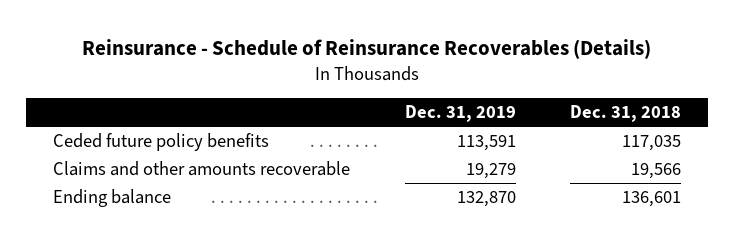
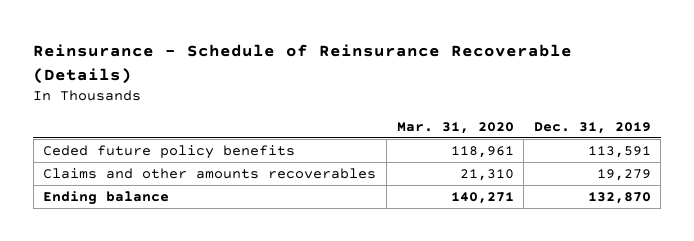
[82,38,652,59] Reinsurance - Schedule of Reinsurance Recoverables (Details) -> [33,44,573,84] Reinsurance - Schedule of Reinsurance Recoverable (Details)
[570,105,682,123] Dec. 31, 2018 -> none
none -> [396,121,514,134] Mar. 31, 2020
[53,161,351,177] Claims and other amounts recoverable -> [43,167,377,179] Claims and other amounts recoverables

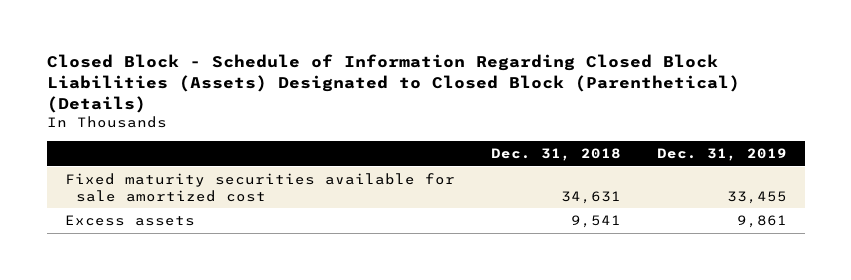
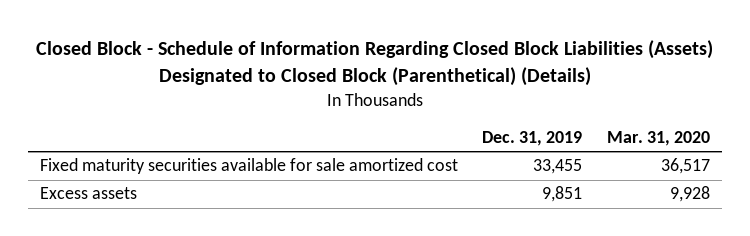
[490,147,621,161] Dec. 31, 2018 -> none
none -> [606,131,710,147] Mar. 31, 2020
[736,215,787,229] 9,861 -> [542,186,583,203] 9,851

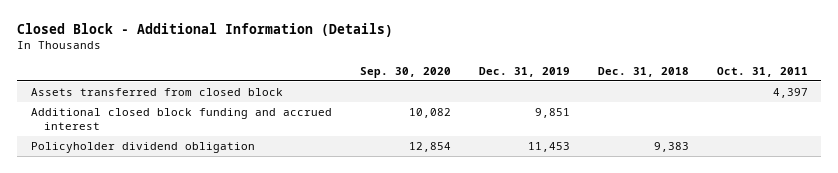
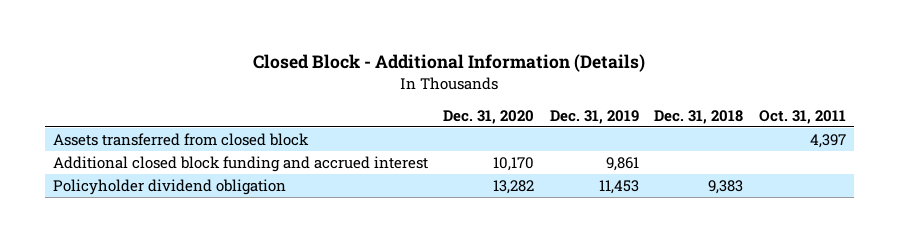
[359,66,451,78] Sep. 30, 2020 -> none
none -> [443,109,535,124] Dec. 31, 2020
[534,108,570,119] 9,851 -> [605,157,639,172] 9,861

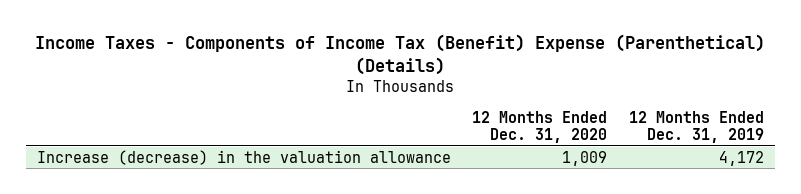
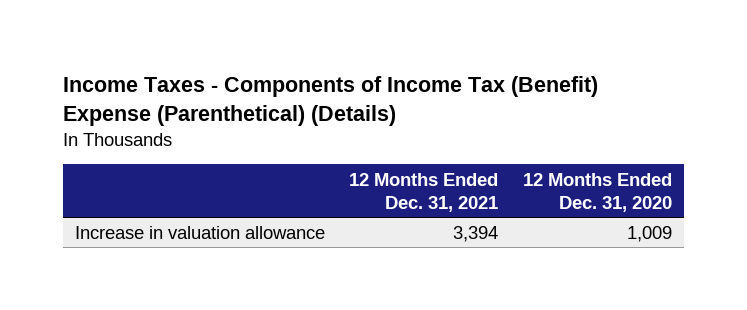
[628,110,764,144] 12 Months Ended Dec. 31, 2019 -> none
none -> [349,172,499,212] 12 Months Ended Dec. 31, 2021
[36,150,451,166] Increase (decrease) in the valuation allowance -> [74,226,325,240] Increase in valuation allowance

